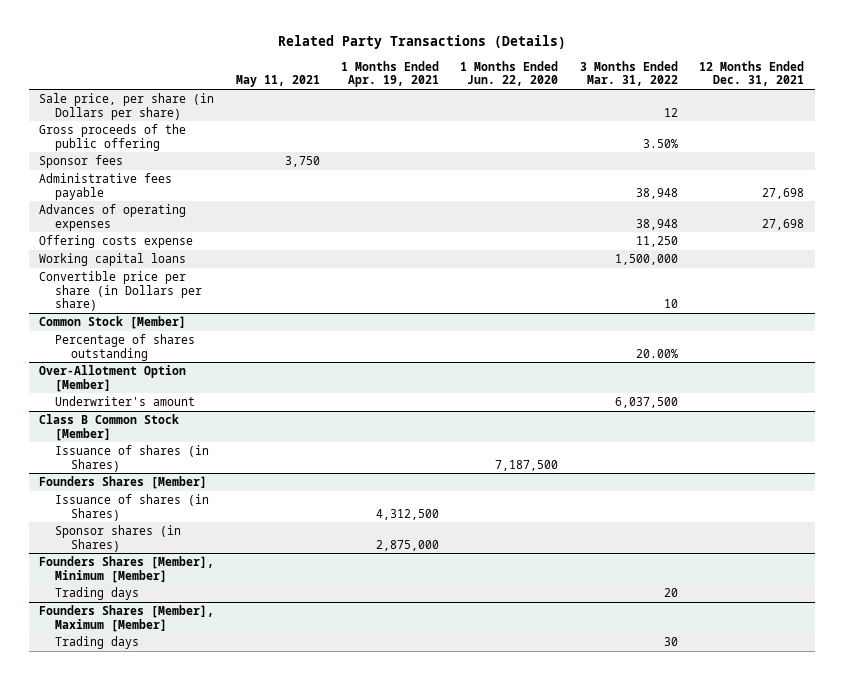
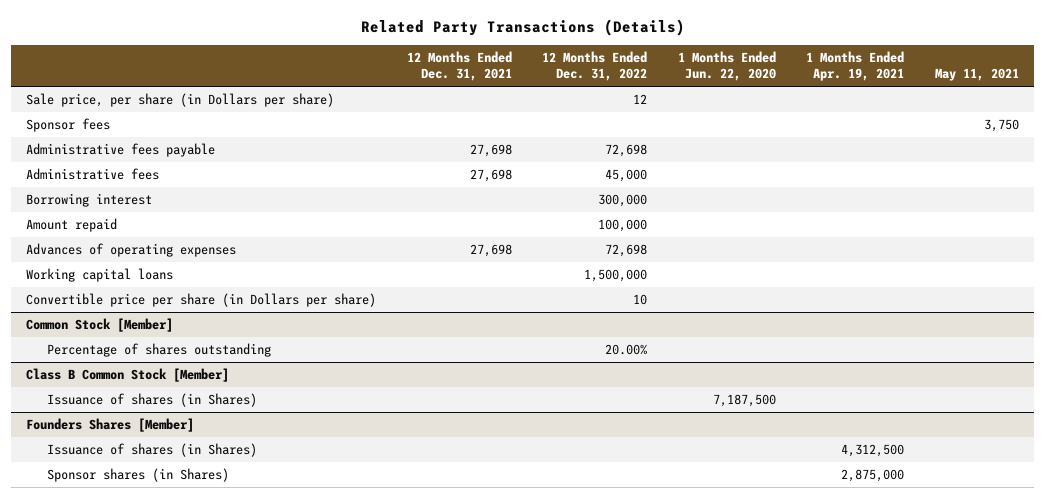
[579,60,678,87] 3 Months Ended Mar. 31, 2022 -> none
none -> [542,51,648,82] 12 Months Ended Dec. 31, 2022
[39,124,187,151] Gross proceeds of the public offering -> none
none -> [26,168,160,181] Administrative fees
none -> [26,193,153,208] Borrowing interest
none -> [26,218,118,233] Amount repaid
[39,235,194,249] Offering costs expense -> none
[39,365,187,392] Over-Allotment Option [Member] -> none
[55,396,196,407] Underwriter's amount -> none
[39,556,215,583] Founders Shares [Member], Minimum [Member] -> none
[55,587,140,601] Trading days -> none
[39,605,215,632] Founders Shares [Member], Maximum [Member] -> none
[55,636,140,650] Trading days -> none

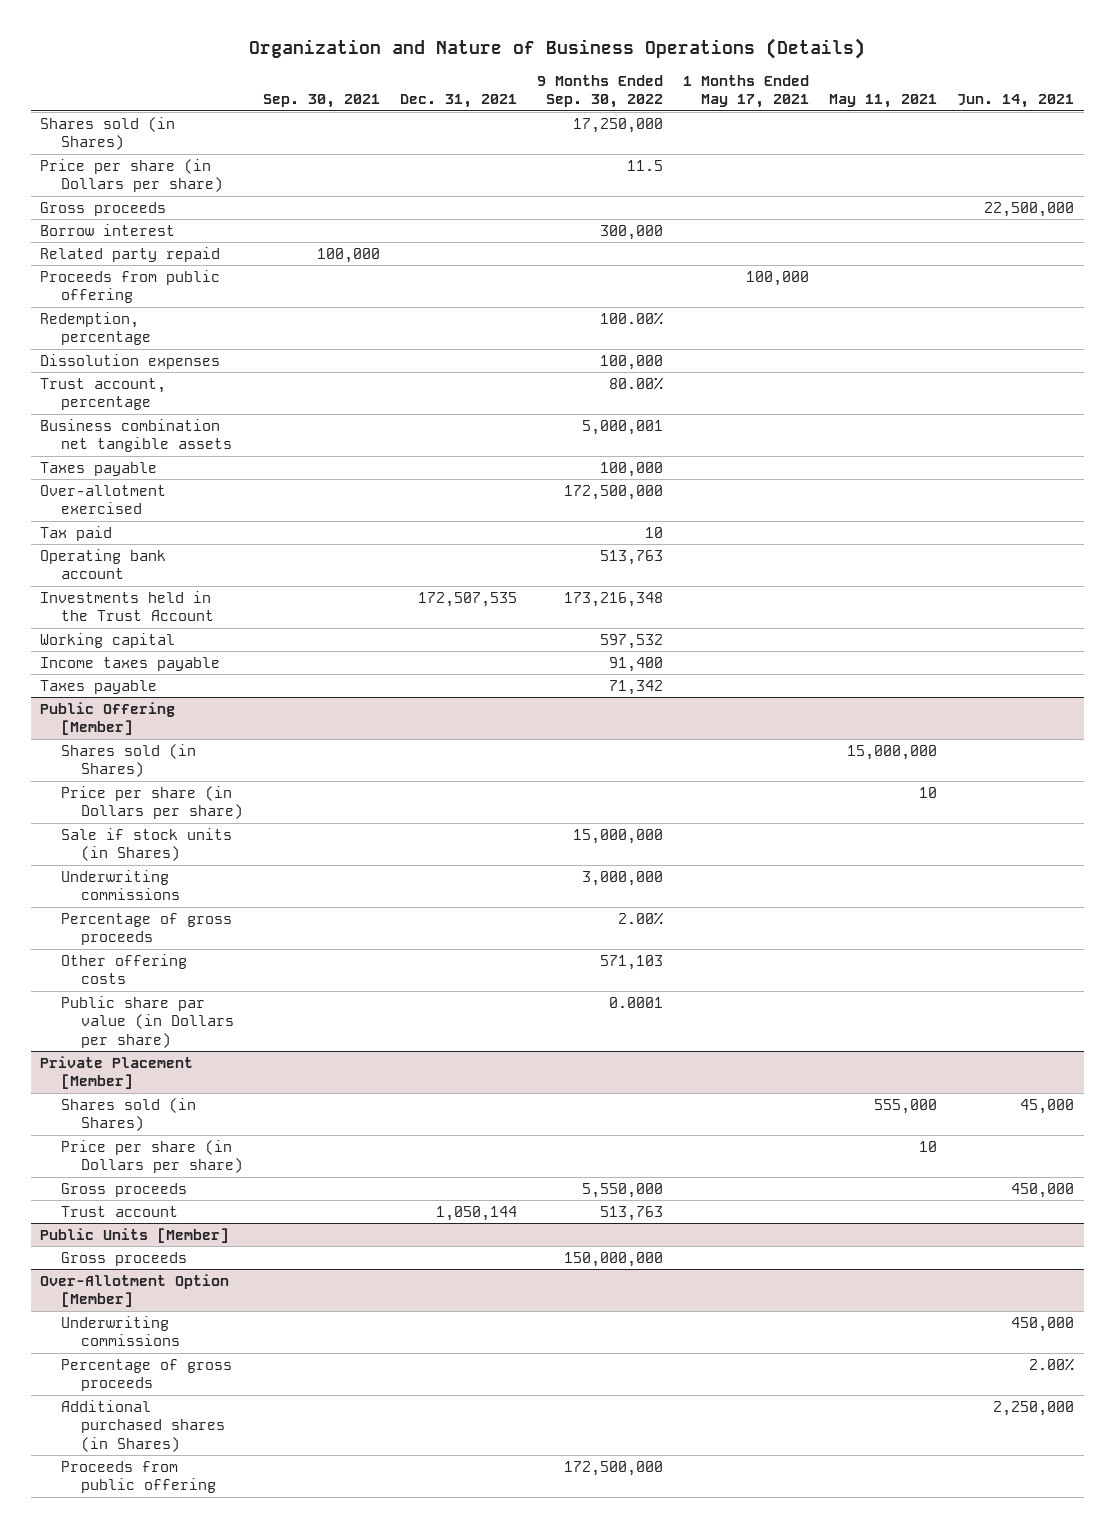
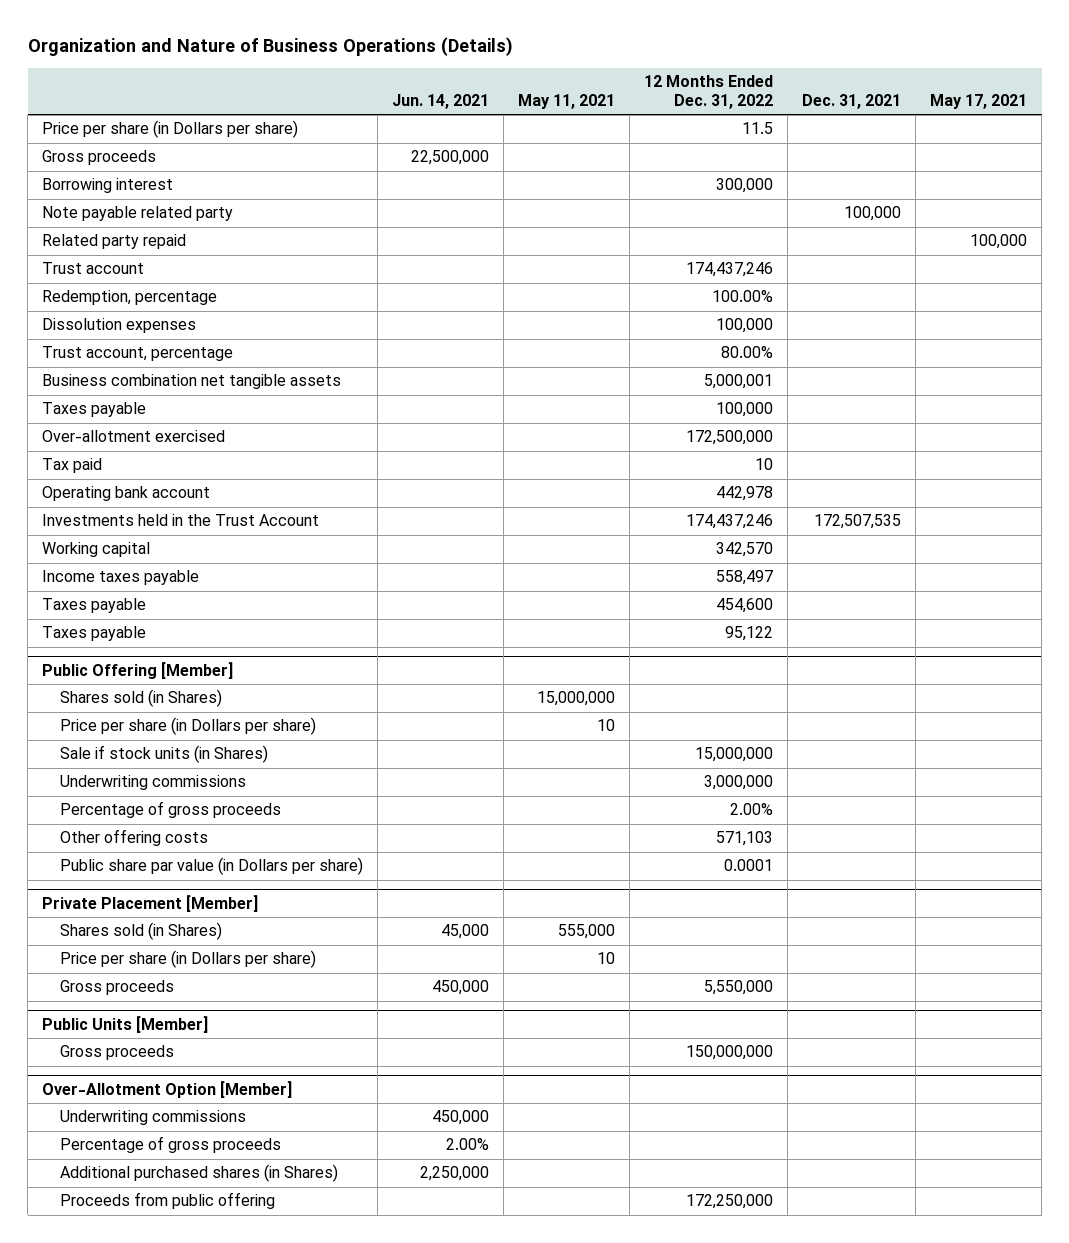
[263,94,381,109] Sep. 30, 2021 -> none
[537,74,664,109] 9 Months Ended Sep. 30, 2022 -> none
[683,74,810,109] 1 Months Ended May 17, 2021 -> none
none -> [644,75,774,109] 12 Months Ended Dec. 31, 2022
none -> [930,93,1028,109] May 17, 2021
[40,116,176,151] Shares sold (in Shares) -> none
[40,223,176,236] Borrow interest -> none
none -> [42,178,174,194] Borrowing interest
none -> [42,206,234,222] Note payable related party
[40,269,221,304] Proceeds from public offering -> none
none -> [42,262,145,275] Trust account
none -> [42,626,147,642] Taxes payable
[60,1205,178,1217] Trust account -> none

